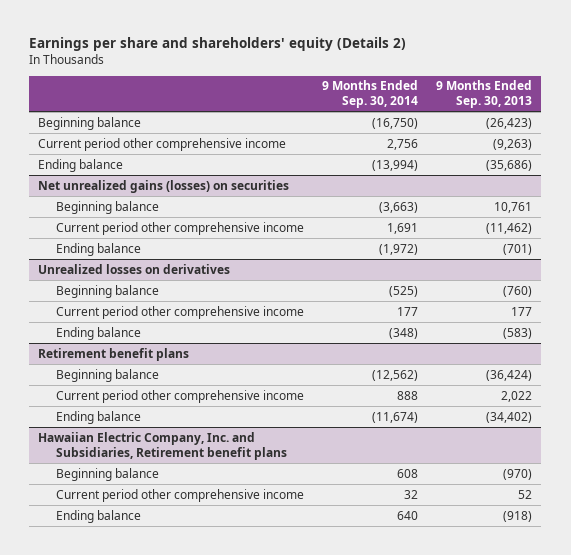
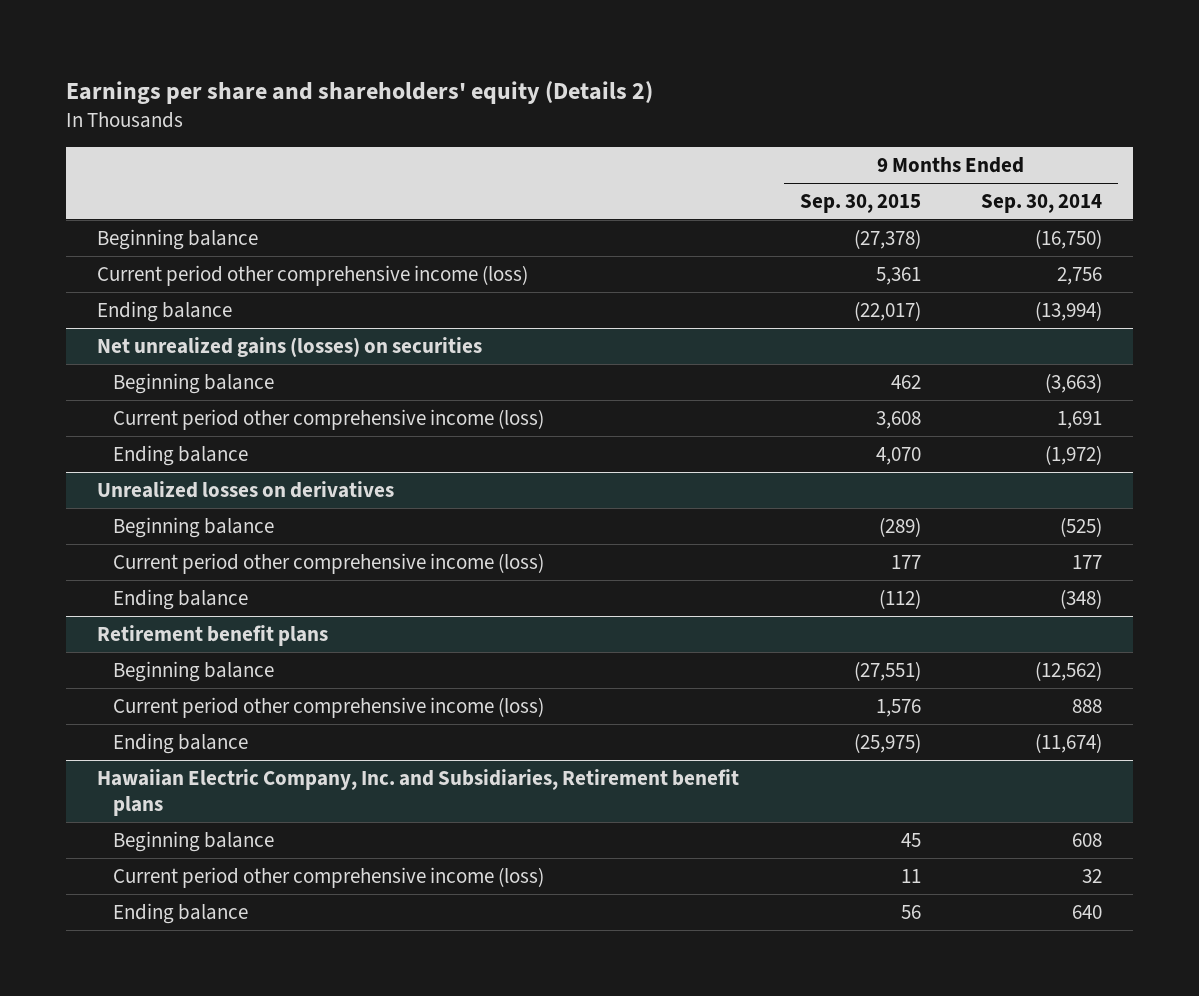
[436,80,533,109] 9 Months Ended Sep. 30, 2013 -> none
none -> [799,193,921,213] Sep. 30, 2015
[38,137,287,151] Current period other comprehensive income -> [96,264,528,286] Current period other comprehensive income (loss)
[56,221,305,235] Current period other comprehensive income -> [113,408,545,430] Current period other comprehensive income (loss)
[56,305,305,319] Current period other comprehensive income -> [113,552,545,574] Current period other comprehensive income (loss)
[56,389,305,403] Current period other comprehensive income -> [113,696,545,718] Current period other comprehensive income (loss)
[56,488,305,502] Current period other comprehensive income -> [113,866,545,888] Current period other comprehensive income (loss)

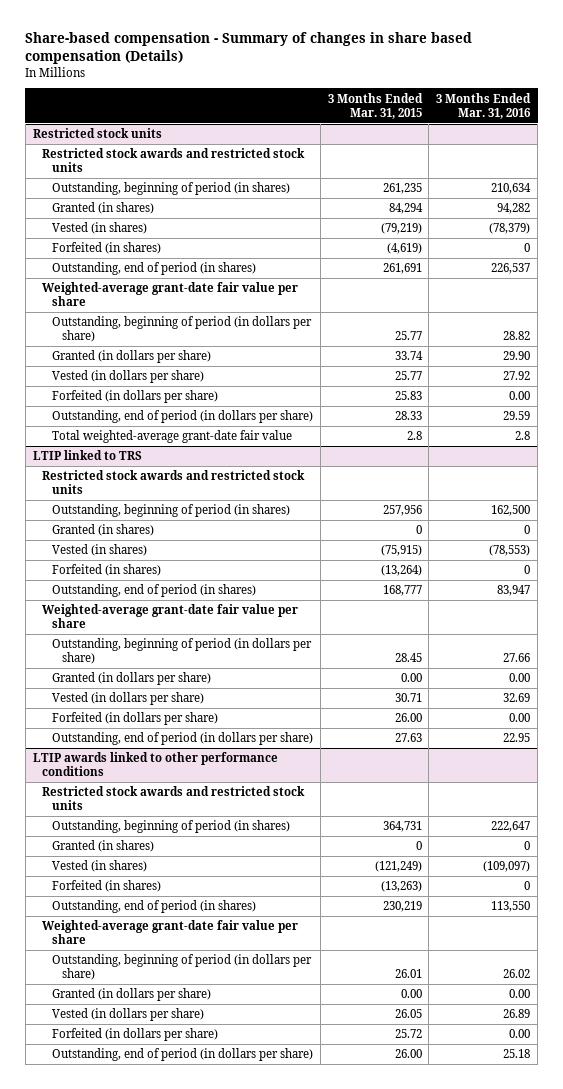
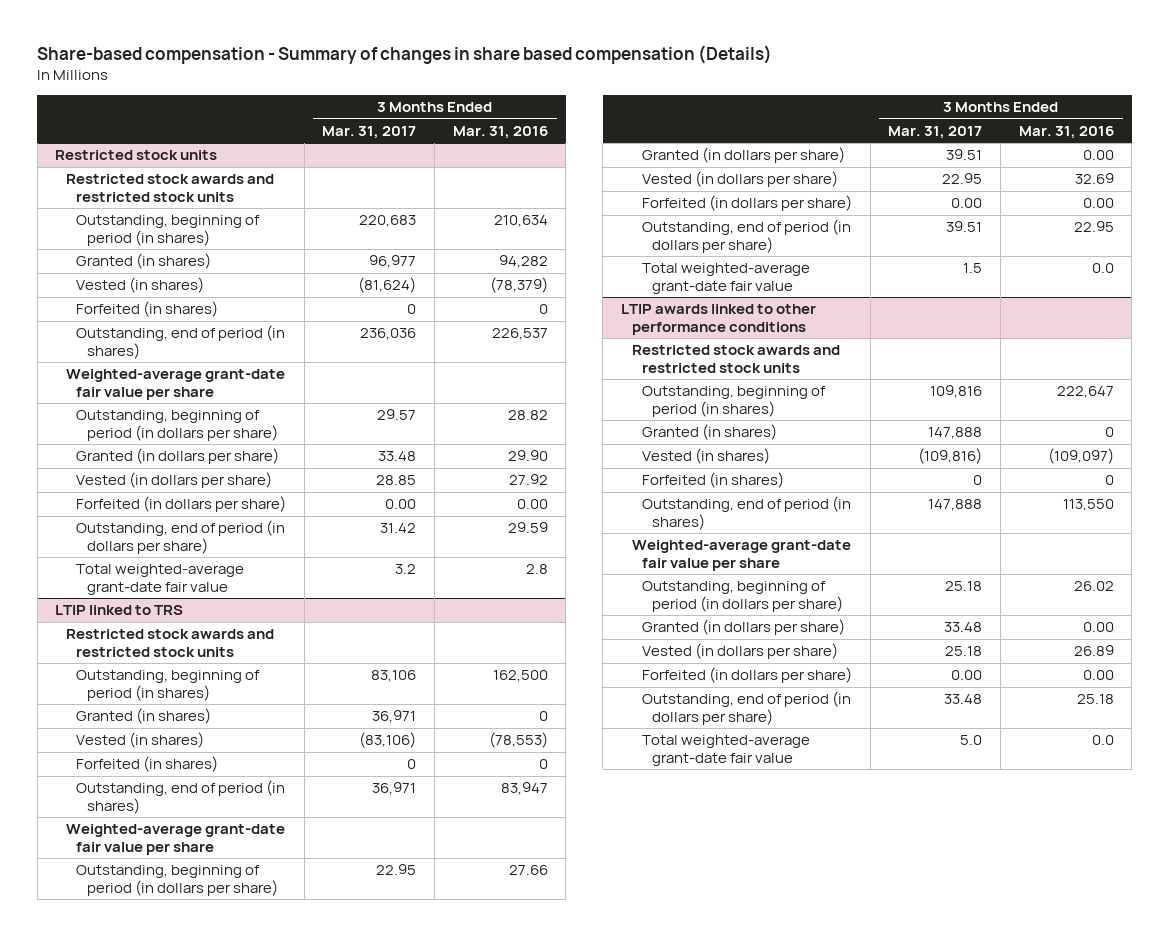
[327,92,423,119] 3 Months Ended Mar. 31, 2015 -> none
none -> [322,125,417,139] Mar. 31, 2017
none -> [641,263,810,294] Total weighted-average grant-date fair value
none -> [641,735,810,766] Total weighted-average grant-date fair value

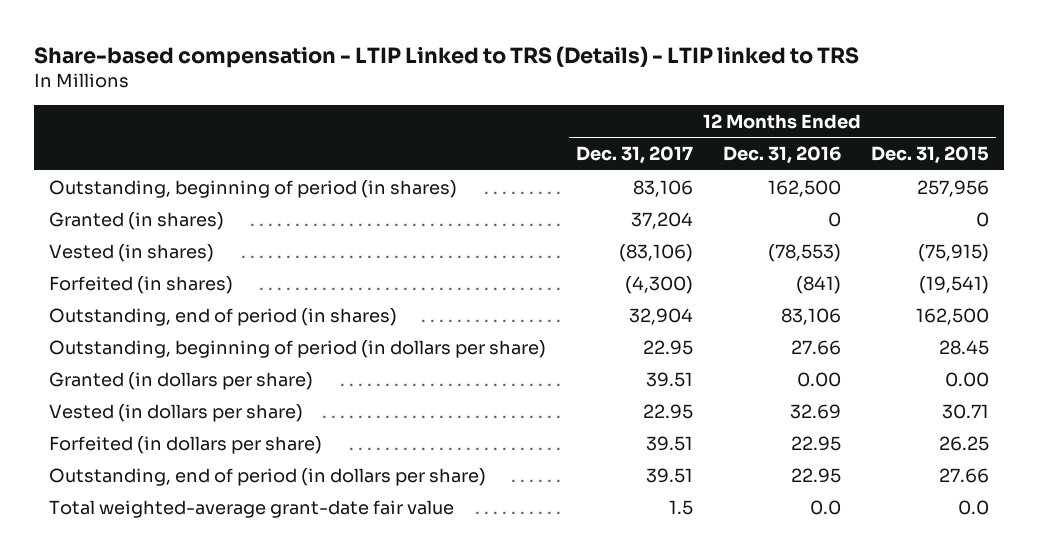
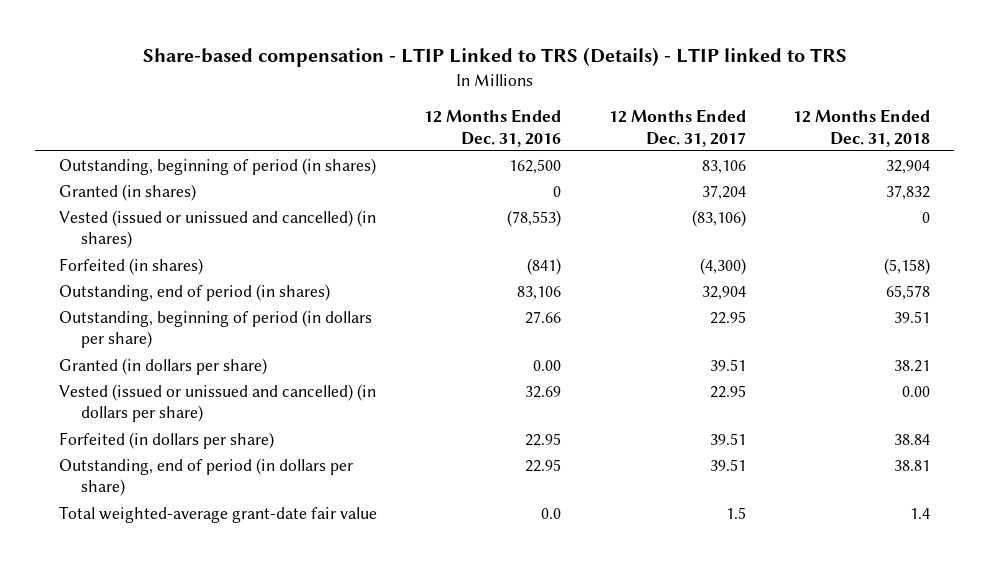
[870,146,989,165] Dec. 31, 2015 -> none
none -> [793,108,931,147] 12 Months Ended Dec. 31, 2018
[49,243,215,262] Vested (in shares) -> [58,209,376,249] Vested (issued or unissued and cancelled) (in shares)
[49,403,304,422] Vested (in dollars per share) -> [58,383,376,423] Vested (issued or unissued and cancelled) (in dollars per share)

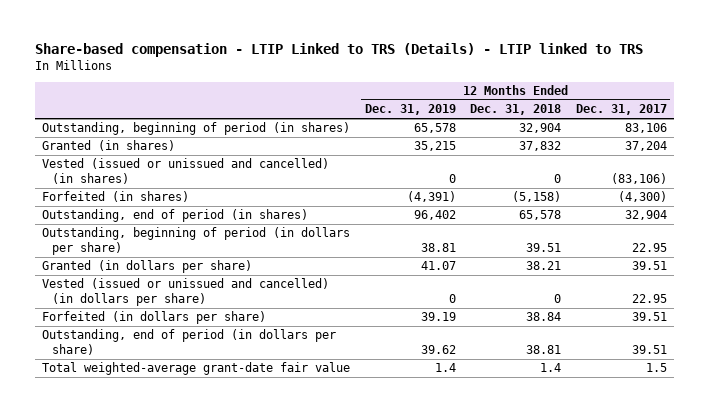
[424,108,562,147] 12 Months Ended Dec. 31, 2016 -> none
none -> [364,104,456,116] Dec. 31, 2019
[902,385,931,397] 0.00 -> [554,294,562,304] 0

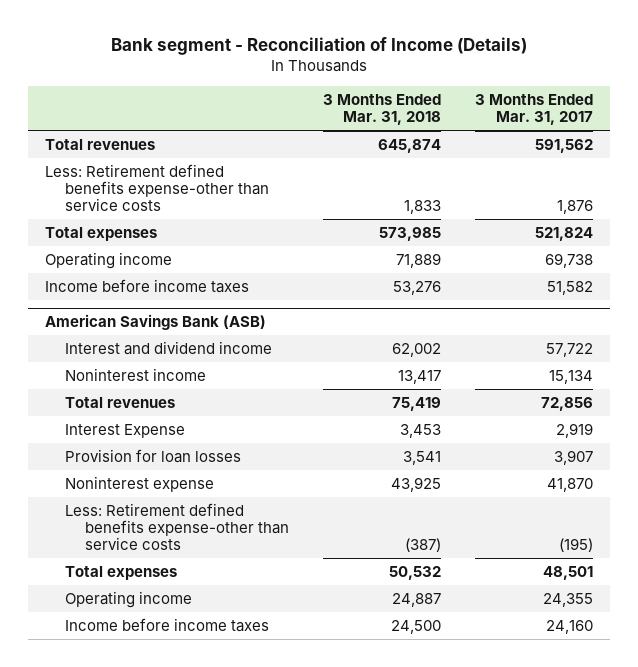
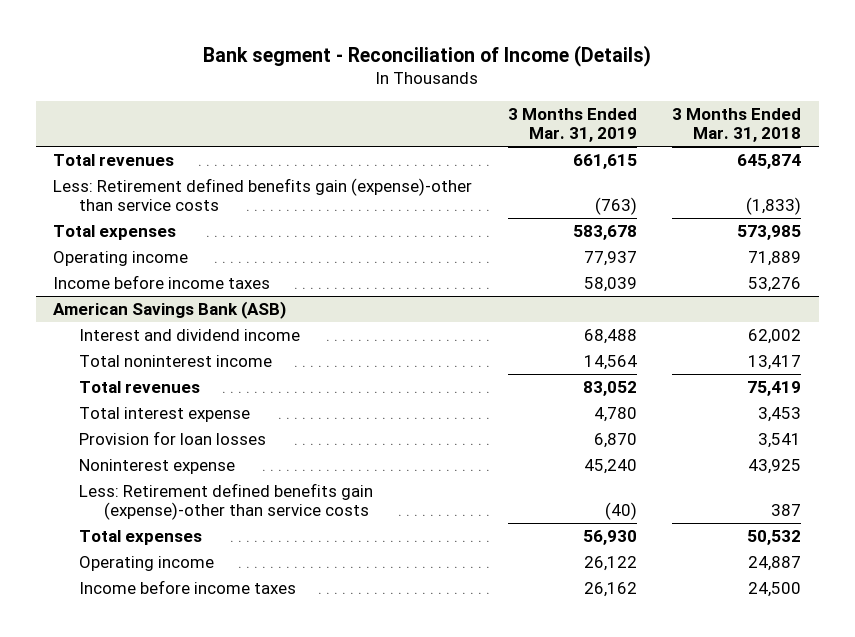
[474,93,593,126] 3 Months Ended Mar. 31, 2017 -> none
none -> [507,108,637,143] 3 Months Ended Mar. 31, 2019
[44,163,269,212] Less: Retirement defined benefits expense-other than service costs -> [53,177,473,212] Less: Retirement defined benefits gain (expense)-other than service costs
[404,200,442,215] 1,833 -> [746,197,802,216] (1,833)
[64,367,206,381] Noninterest income -> [78,354,272,367] Total noninterest income
[64,423,185,438] Interest Expense -> [78,406,250,422] Total interest expense
[64,502,290,551] Less: Retirement defined benefits expense-other than service costs -> [78,482,373,521] Less: Retirement defined benefits gain (expense)-other than service costs
[405,538,442,553] (387) -> [771,504,802,517] 387

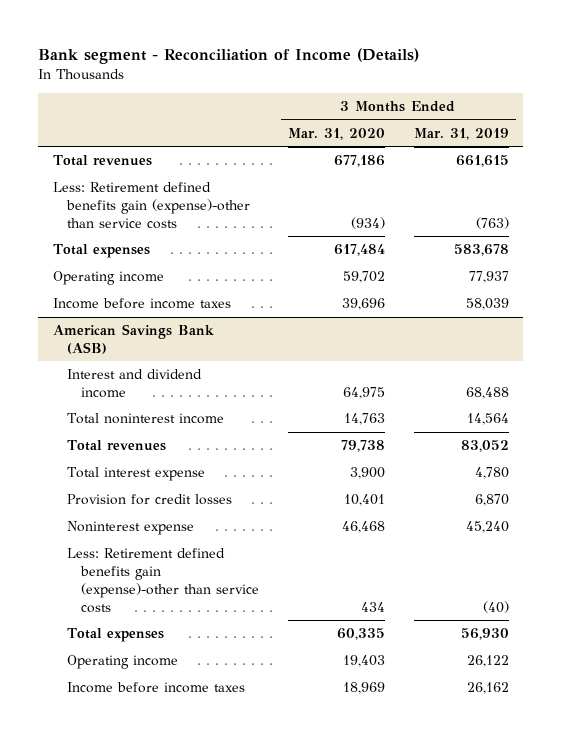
[672,108,802,143] 3 Months Ended Mar. 31, 2018 -> none
none -> [287,127,385,140] Mar. 31, 2020
[78,430,266,445] Provision for loan losses -> [66,494,232,506] Provision for credit losses

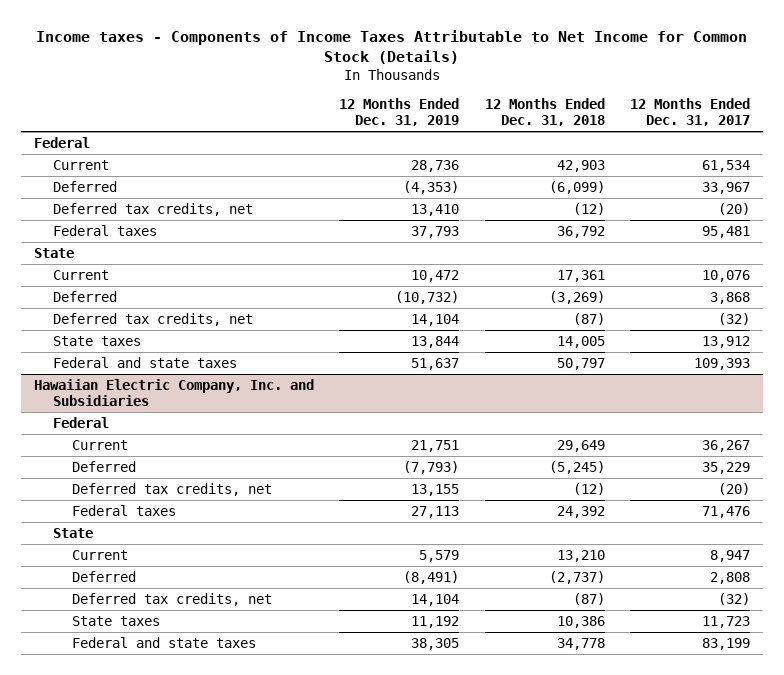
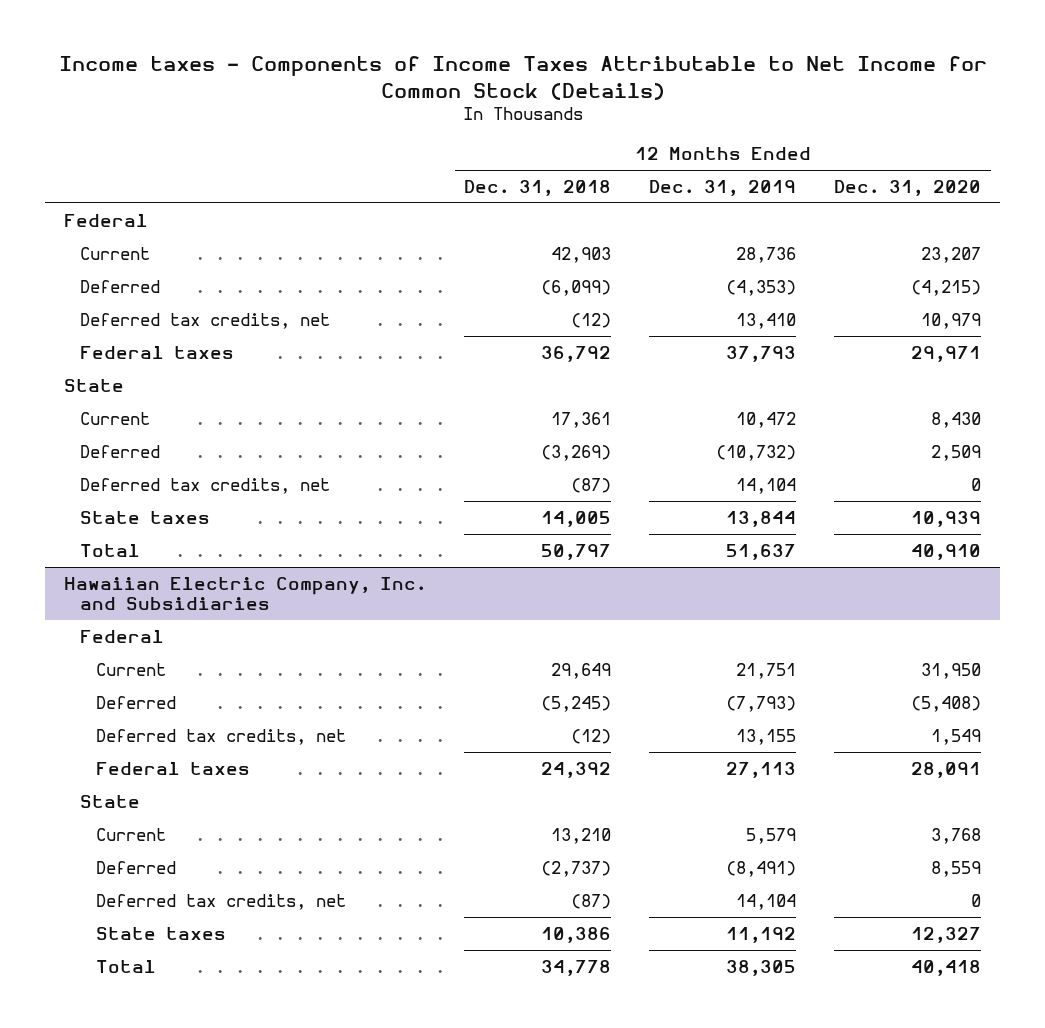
[630,98,751,127] 12 Months Ended Dec. 31, 2017 -> none
none -> [834,179,982,196] Dec. 31, 2020
[52,356,237,368] Federal and state taxes -> [79,543,140,557] Total
[72,636,257,648] Federal and state taxes -> [95,959,156,973] Total

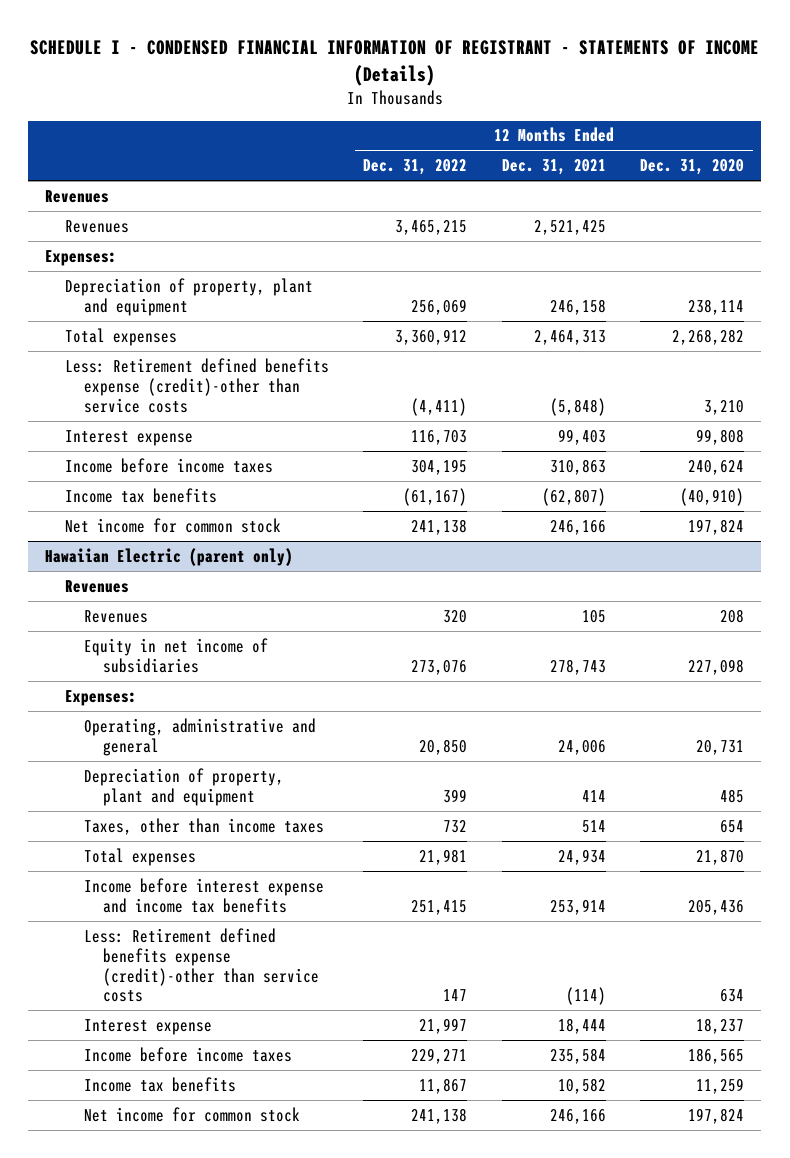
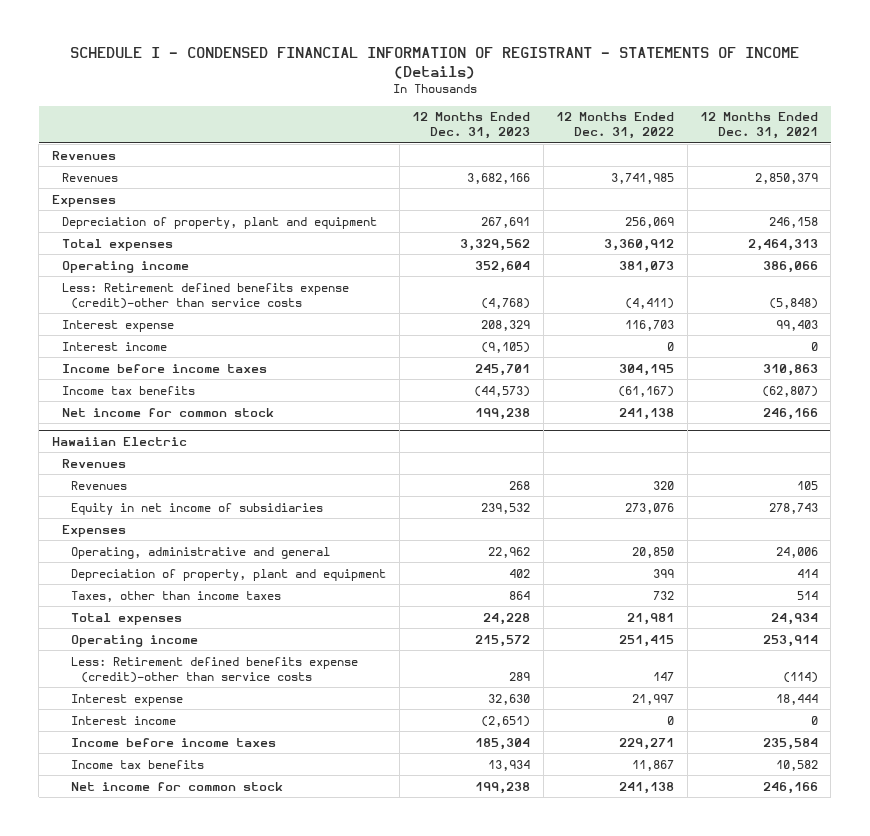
[640,159,745,176] Dec. 31, 2020 -> none
none -> [412,112,531,140] 12 Months Ended Dec. 31, 2023
[395,219,468,235] 3,465,215 -> [611,172,675,184] 3,741,985
[533,219,606,235] 2,521,425 -> [755,172,819,184] 2,850,379
[45,249,118,266] Expenses: -> [51,194,116,207] Expenses
none -> [61,260,189,273] Operating income
none -> [61,341,167,351] Interest income
[45,547,294,566] Hawaiian Electric (parent only) -> [51,437,187,447] Hawaiian Electric
[64,689,137,706] Expenses: -> [61,524,126,537] Expenses
[83,877,324,913] Income before interest expense and income tax benefits -> [71,634,199,647] Operating income
none -> [71,715,177,725] Interest income

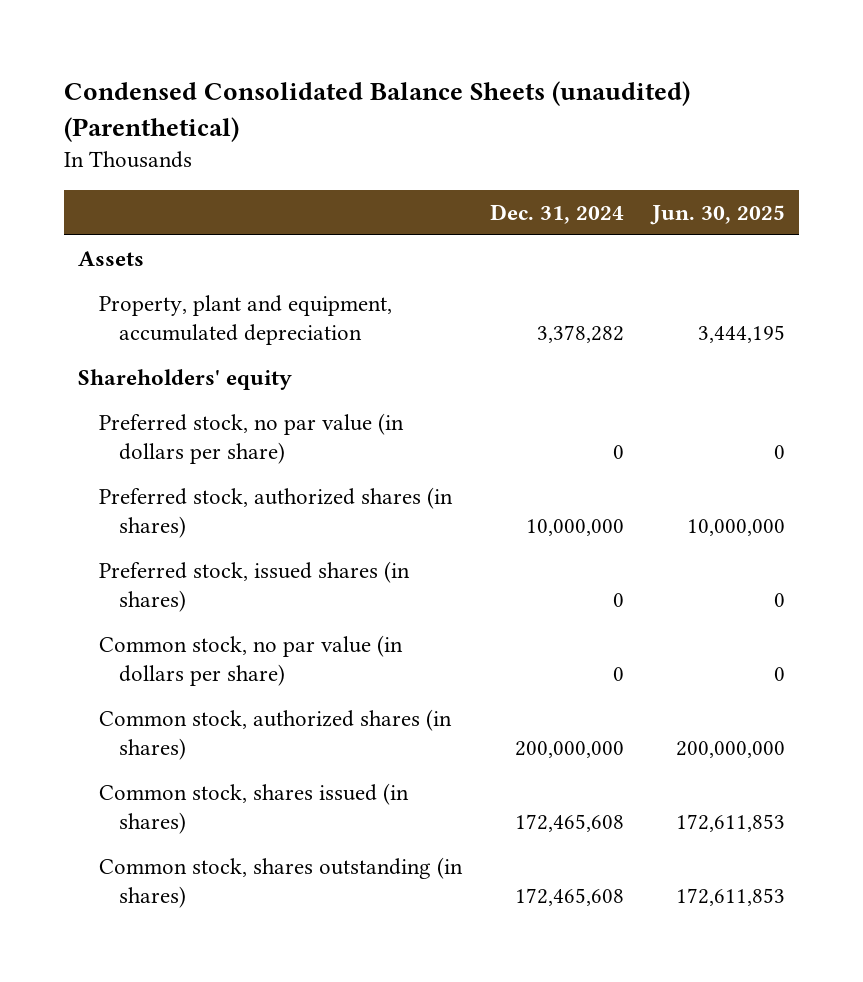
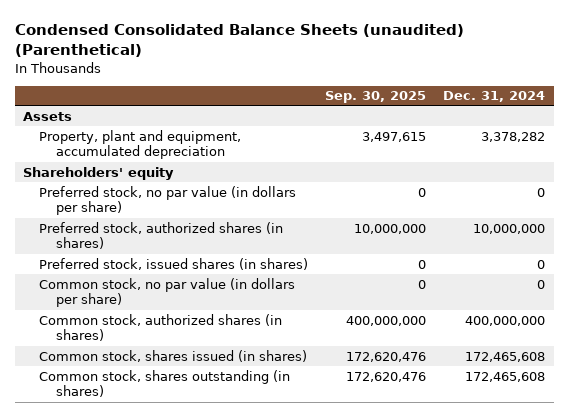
[649,204,785,225] Jun. 30, 2025 -> none
none -> [325,91,427,104] Sep. 30, 2025
[514,741,624,759] 200,000,000 -> [465,315,546,326] 400,000,000

